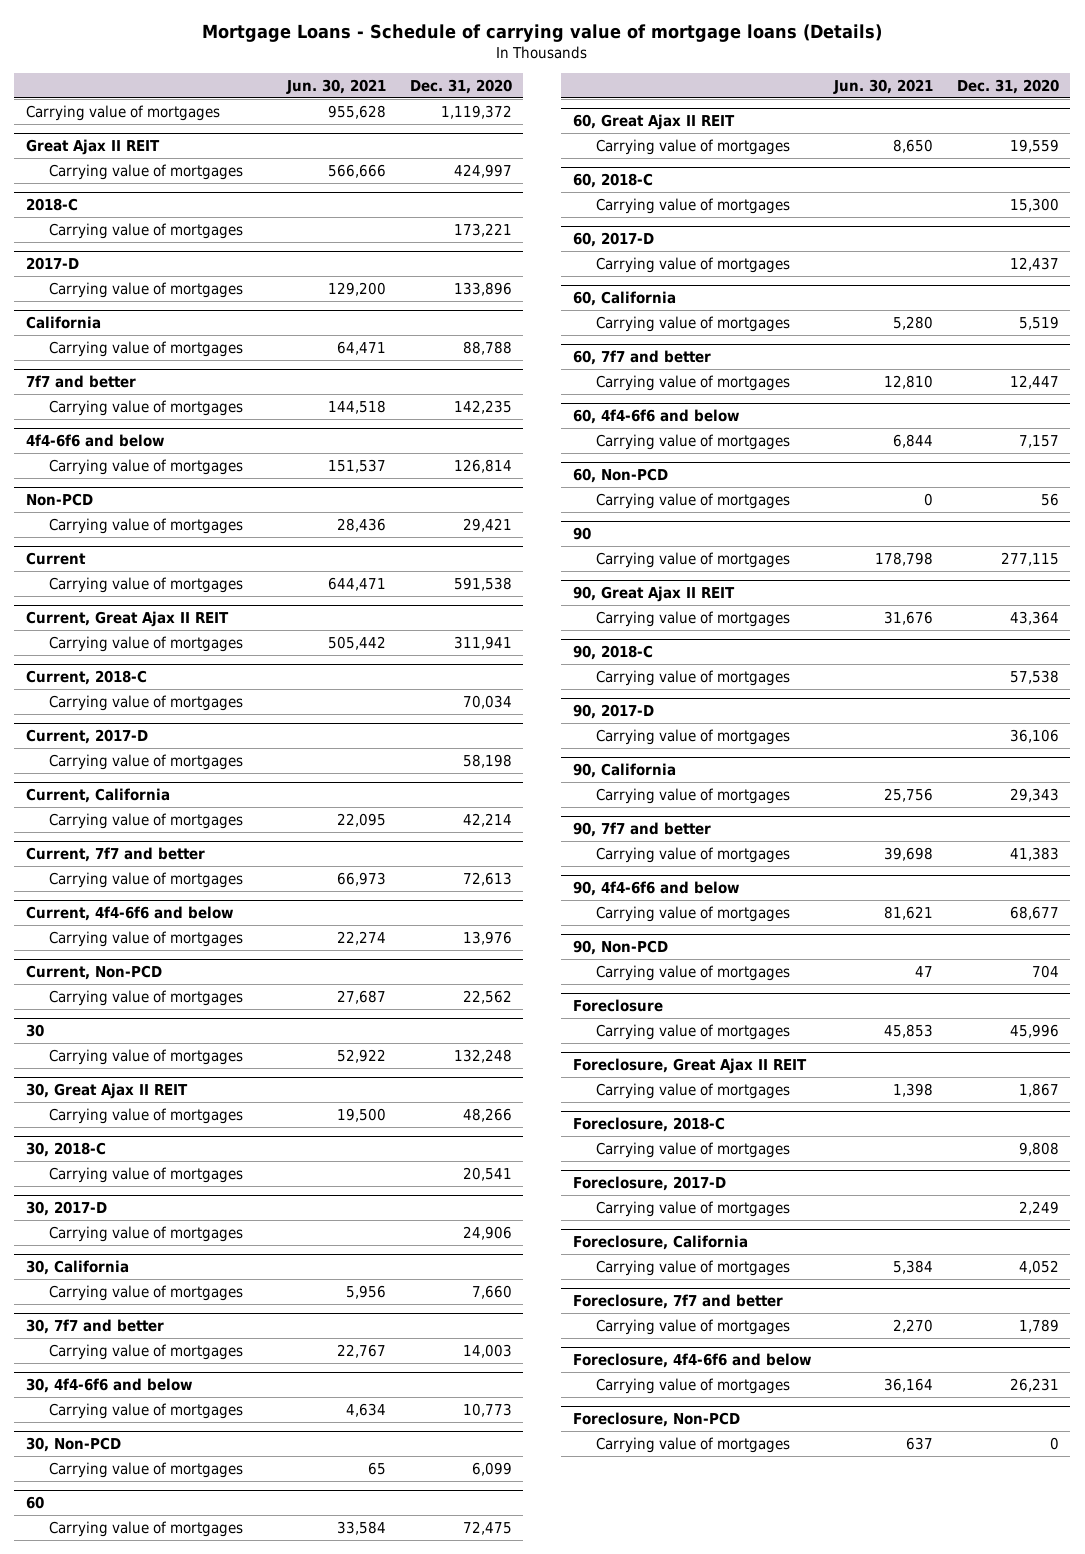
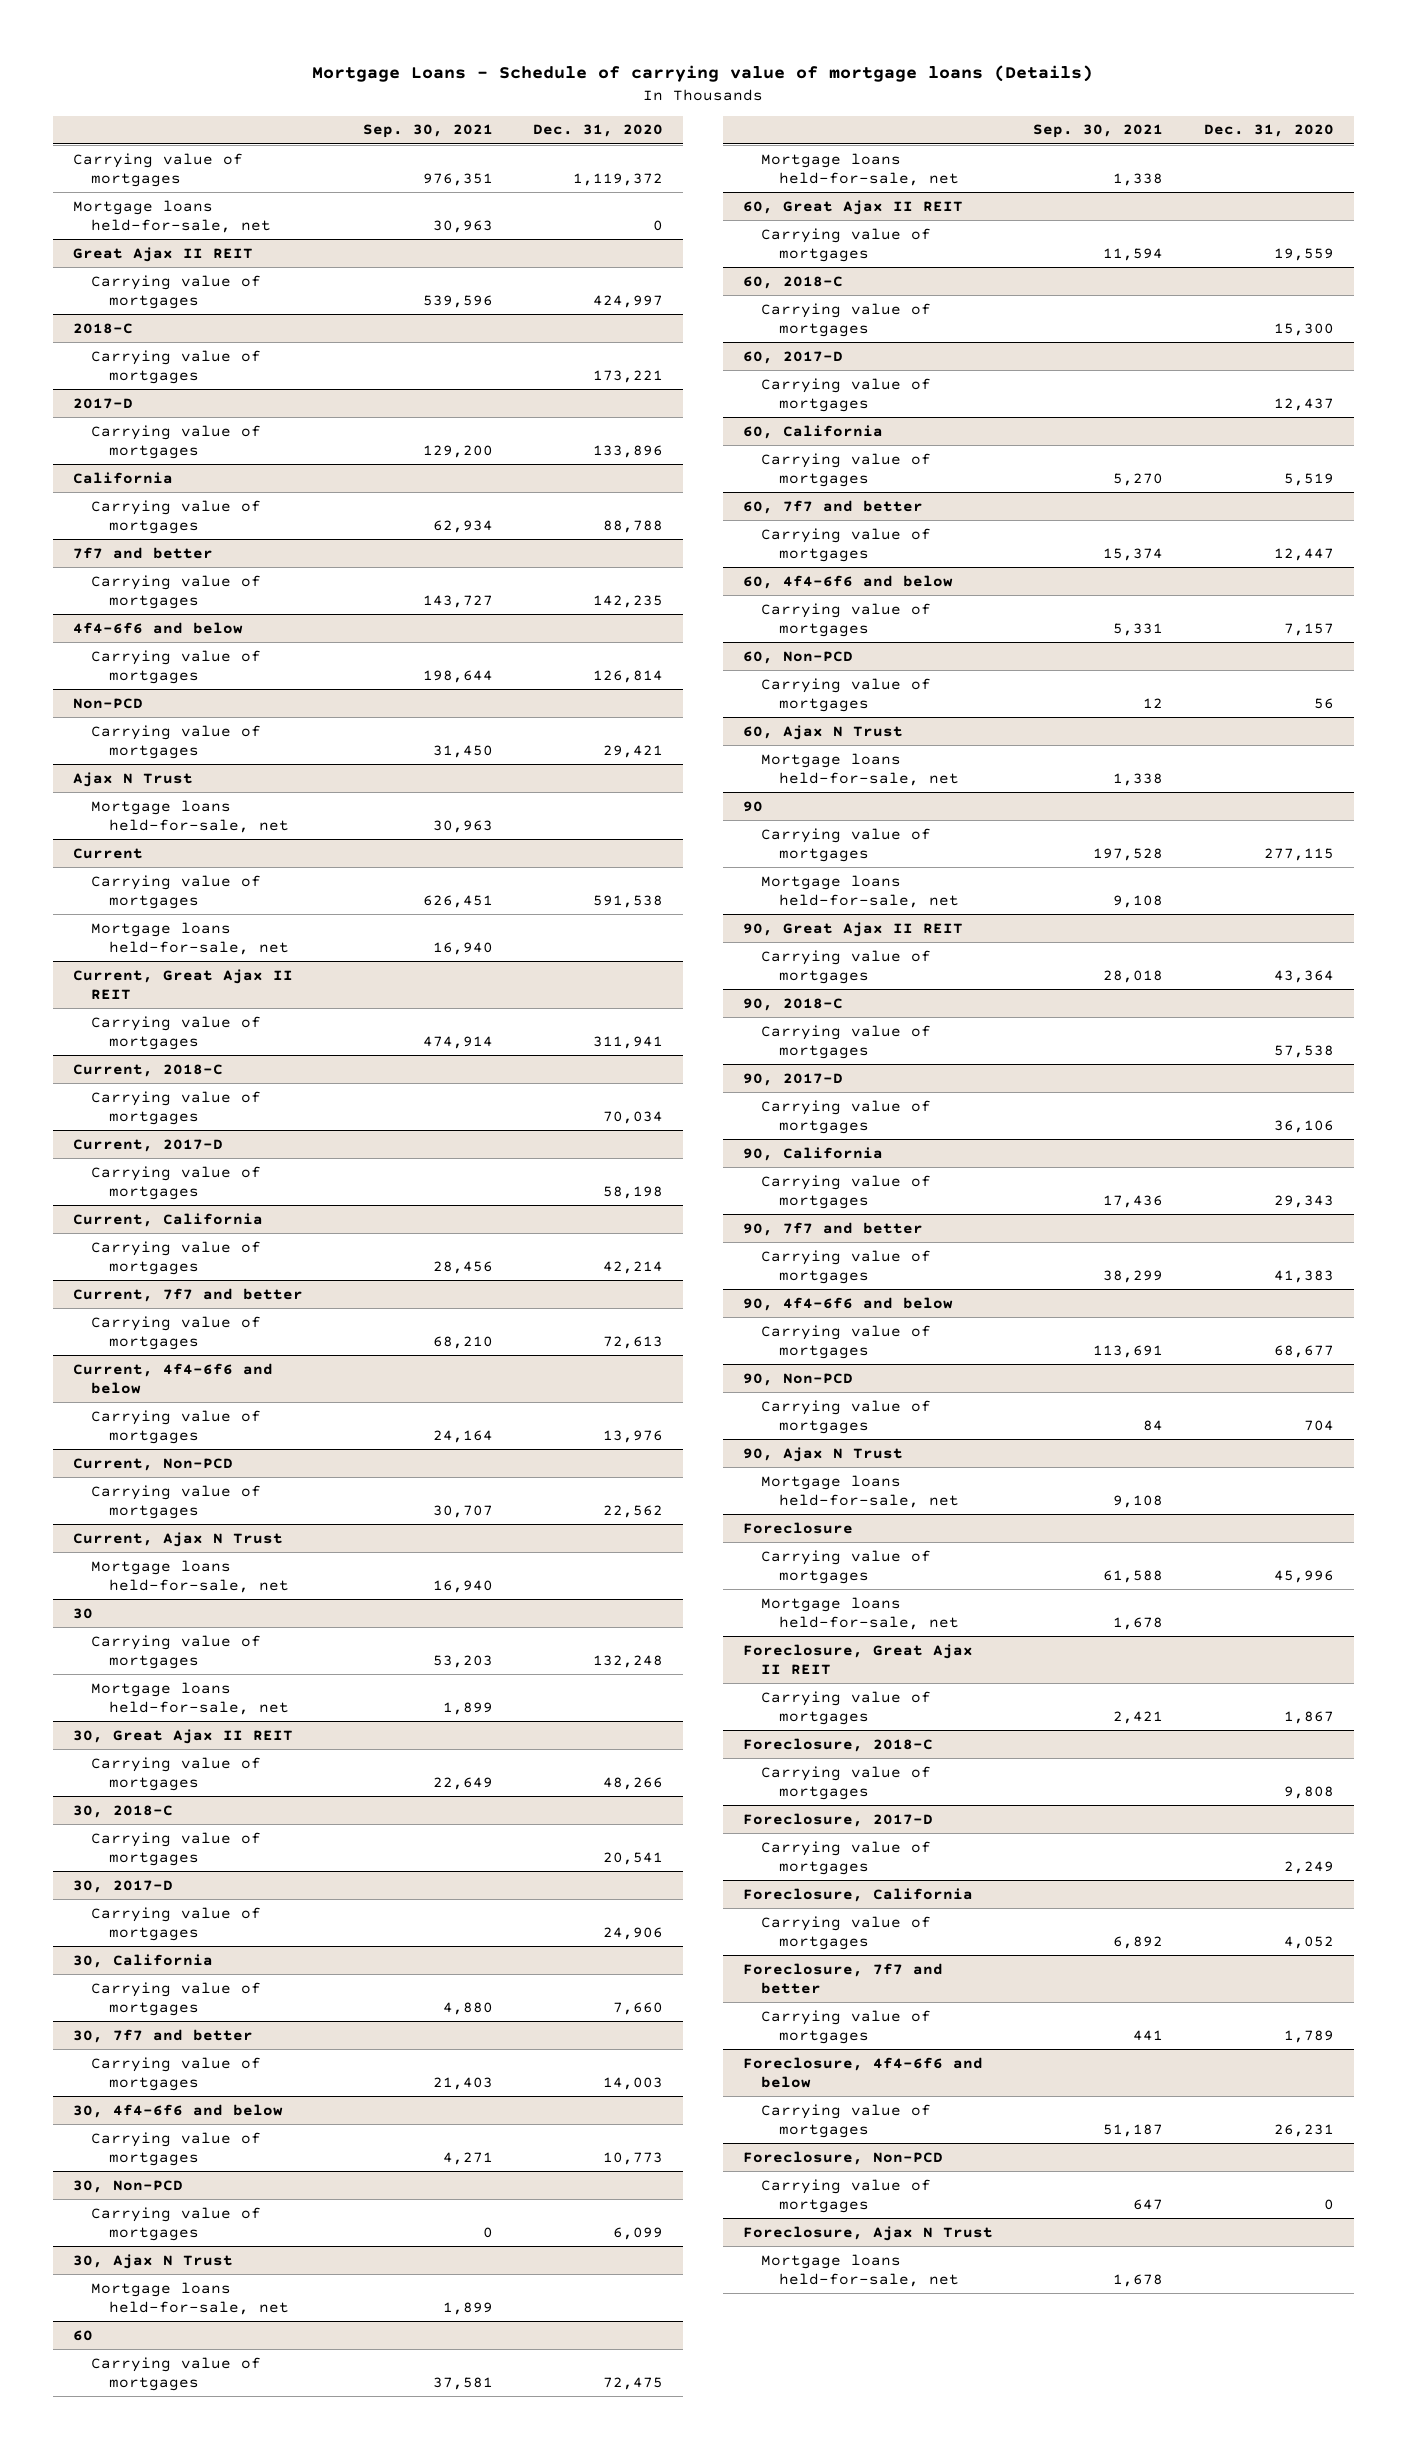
[286,78,387,94] Jun. 30, 2021 -> none
none -> [363,124,494,139] Sep. 30, 2021
none -> [73,199,271,233] Mortgage loans held-for-sale, net
none -> [73,771,194,787] Ajax N Trust
none -> [90,799,289,833] Mortgage loans held-for-sale, net
none -> [90,921,289,955] Mortgage loans held-for-sale, net
none -> [73,1531,284,1547] Current, Ajax N Trust
none -> [90,1559,289,1593] Mortgage loans held-for-sale, net
none -> [90,1681,289,1715] Mortgage loans held-for-sale, net
none -> [73,2253,234,2269] 30, Ajax N Trust
none -> [90,2281,289,2315] Mortgage loans held-for-sale, net
none -> [761,152,959,186] Mortgage loans held-for-sale, net
none -> [743,724,904,740] 60, Ajax N Trust
none -> [761,752,959,786] Mortgage loans held-for-sale, net
none -> [761,874,959,908] Mortgage loans held-for-sale, net
none -> [743,1446,904,1462] 90, Ajax N Trust
none -> [761,1474,959,1508] Mortgage loans held-for-sale, net
none -> [761,1596,959,1630] Mortgage loans held-for-sale, net
none -> [743,2225,994,2241] Foreclosure, Ajax N Trust
none -> [761,2253,959,2287] Mortgage loans held-for-sale, net

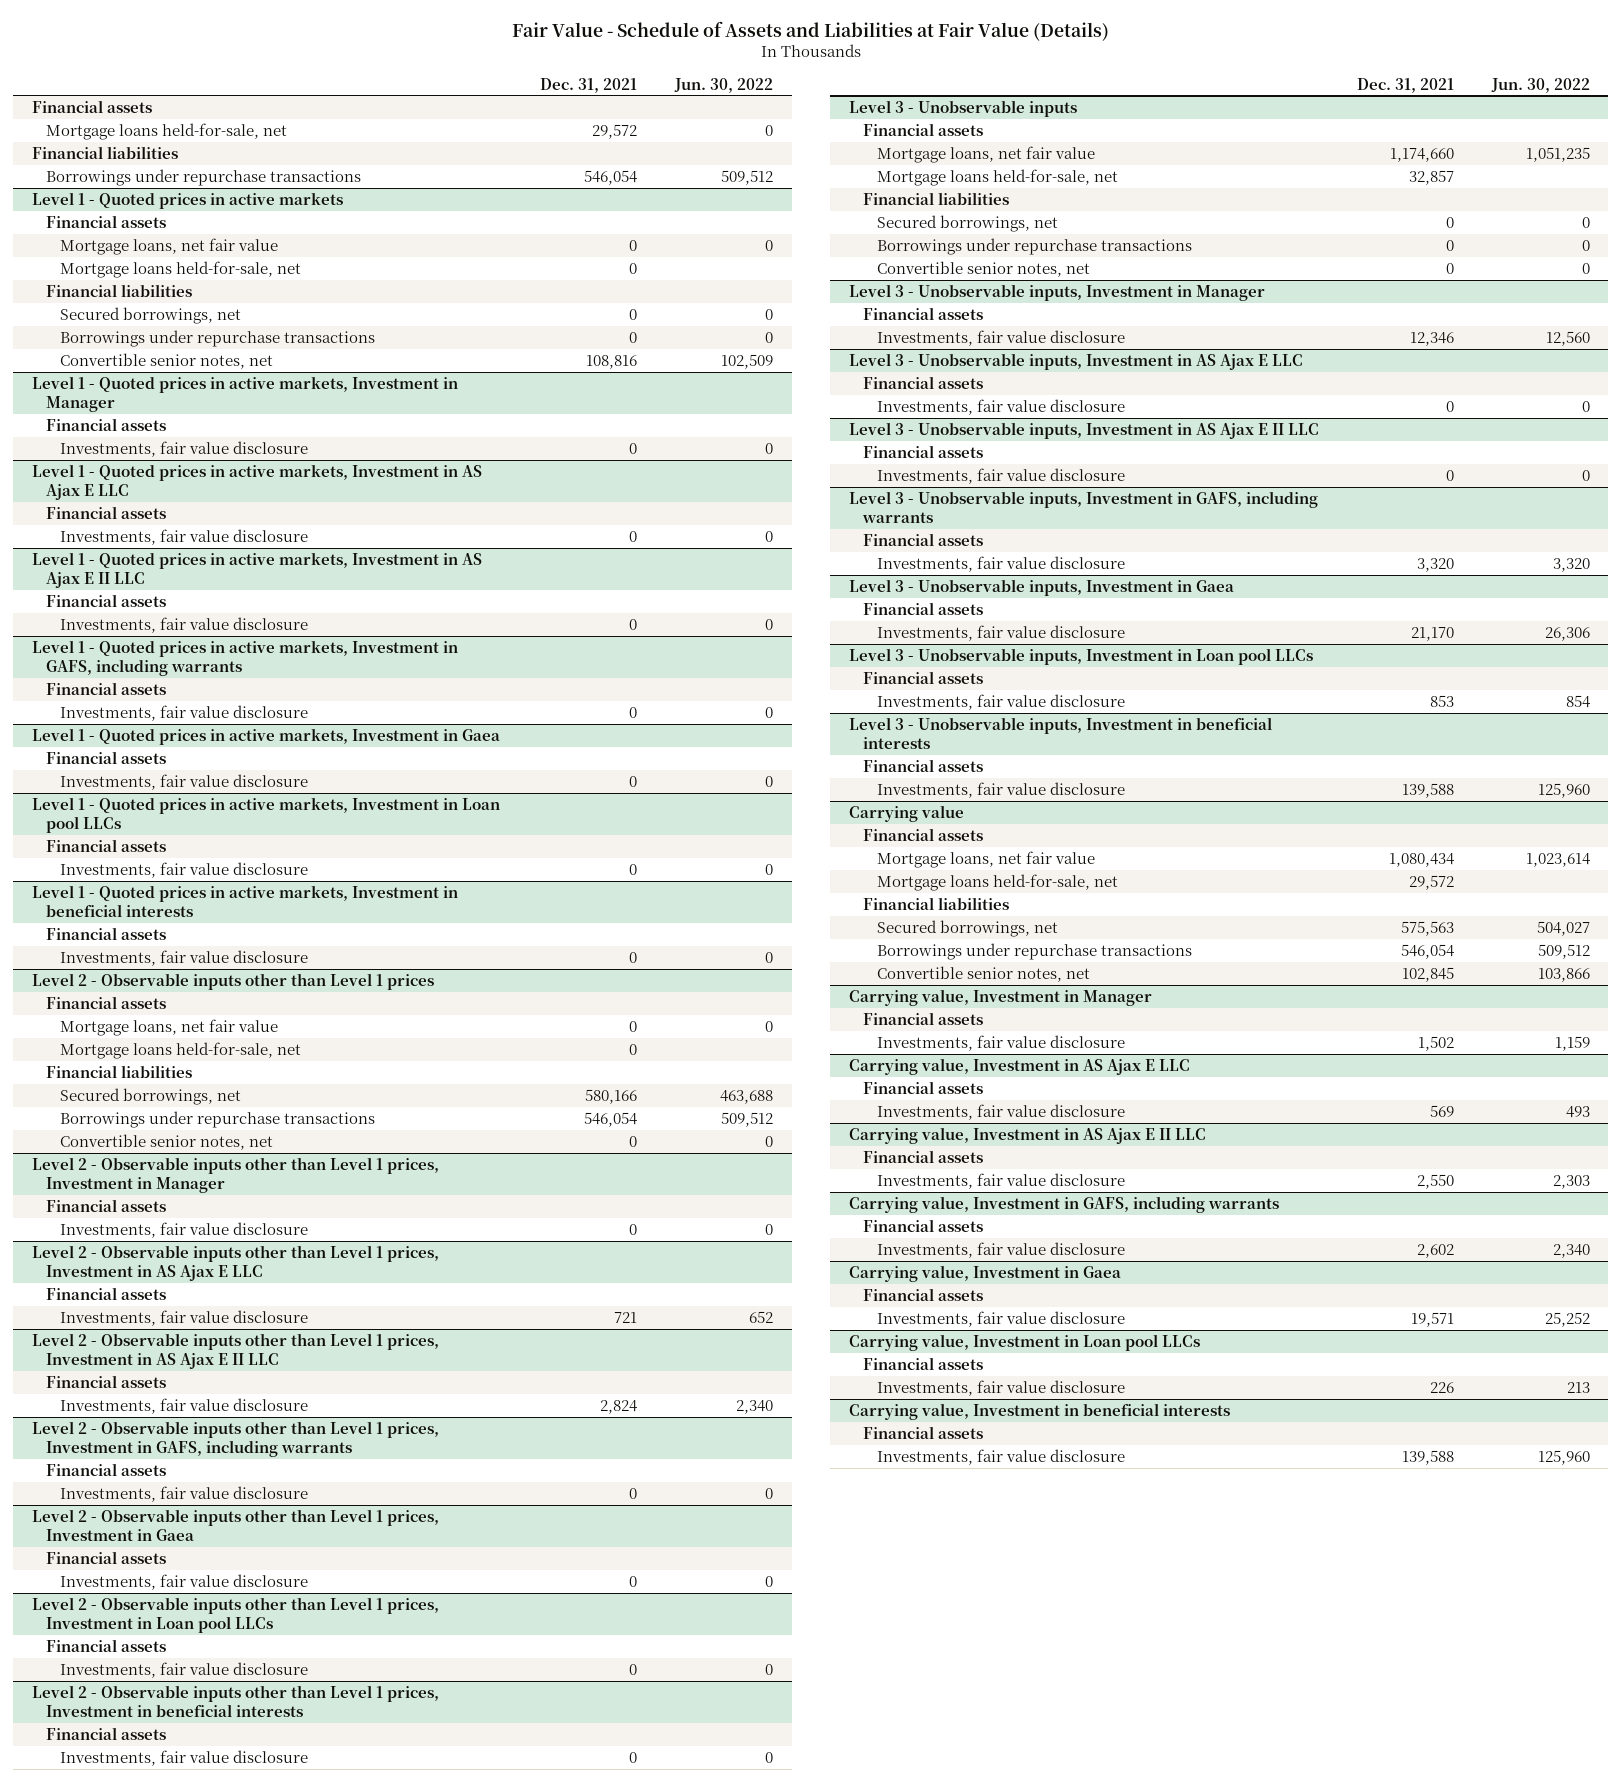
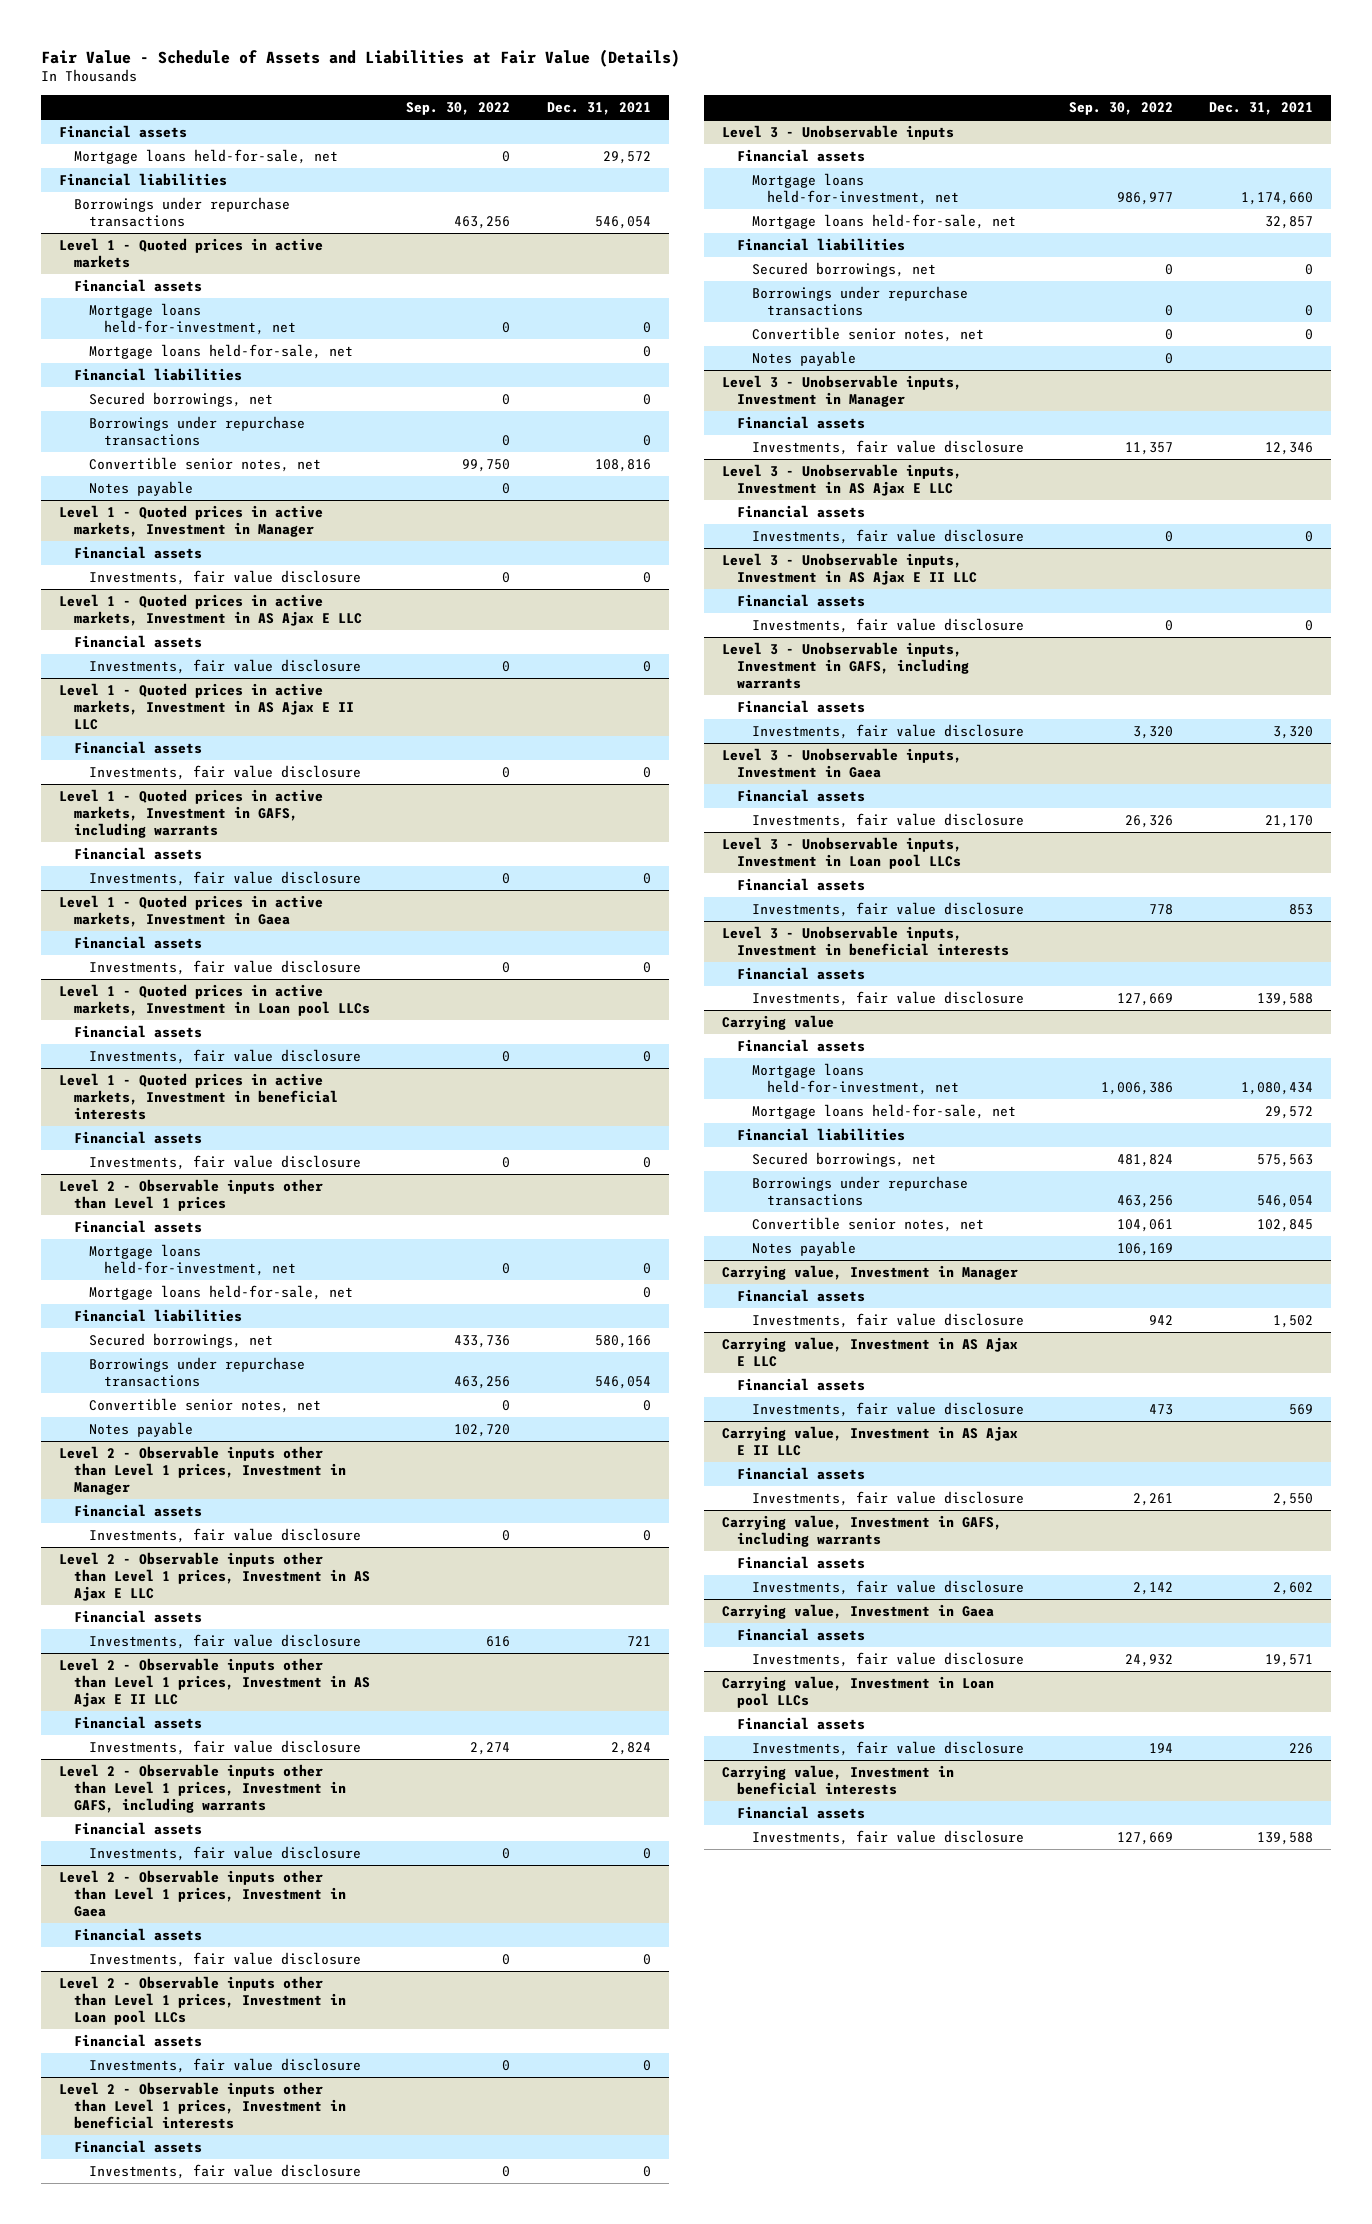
[674,77,774,93] Jun. 30, 2022 -> none
none -> [406,102,511,116] Sep. 30, 2022
[60,237,279,255] Mortgage loans, net fair value -> [88,302,296,335] Mortgage loans held-for-investment, net
none -> [88,480,193,496] Notes payable
[60,1018,279,1036] Mortgage loans, net fair value -> [88,1243,296,1276] Mortgage loans held-for-investment, net
none -> [88,1421,193,1437] Notes payable
[876,145,1095,163] Mortgage loans, net fair value -> [751,172,959,205] Mortgage loans held-for-investment, net
none -> [751,350,856,366] Notes payable
[876,850,1095,868] Mortgage loans, net fair value -> [751,1062,959,1095] Mortgage loans held-for-investment, net
none -> [751,1240,856,1256] Notes payable

